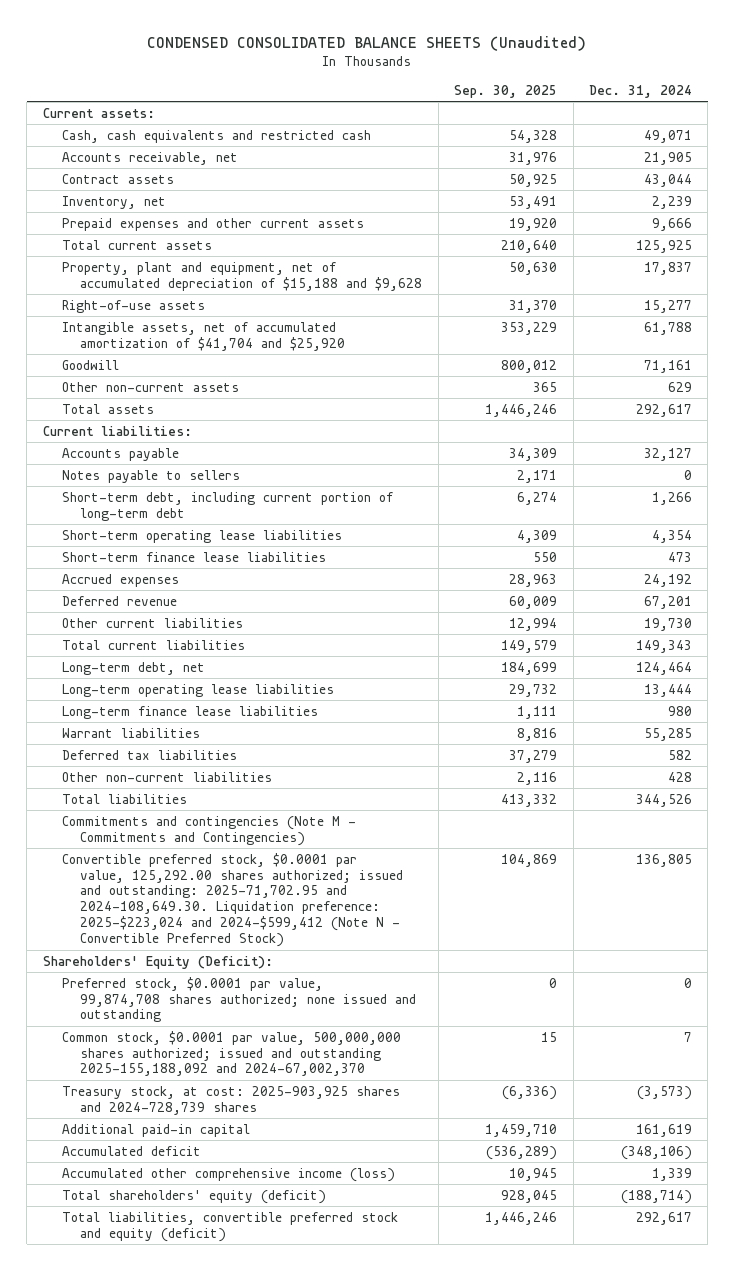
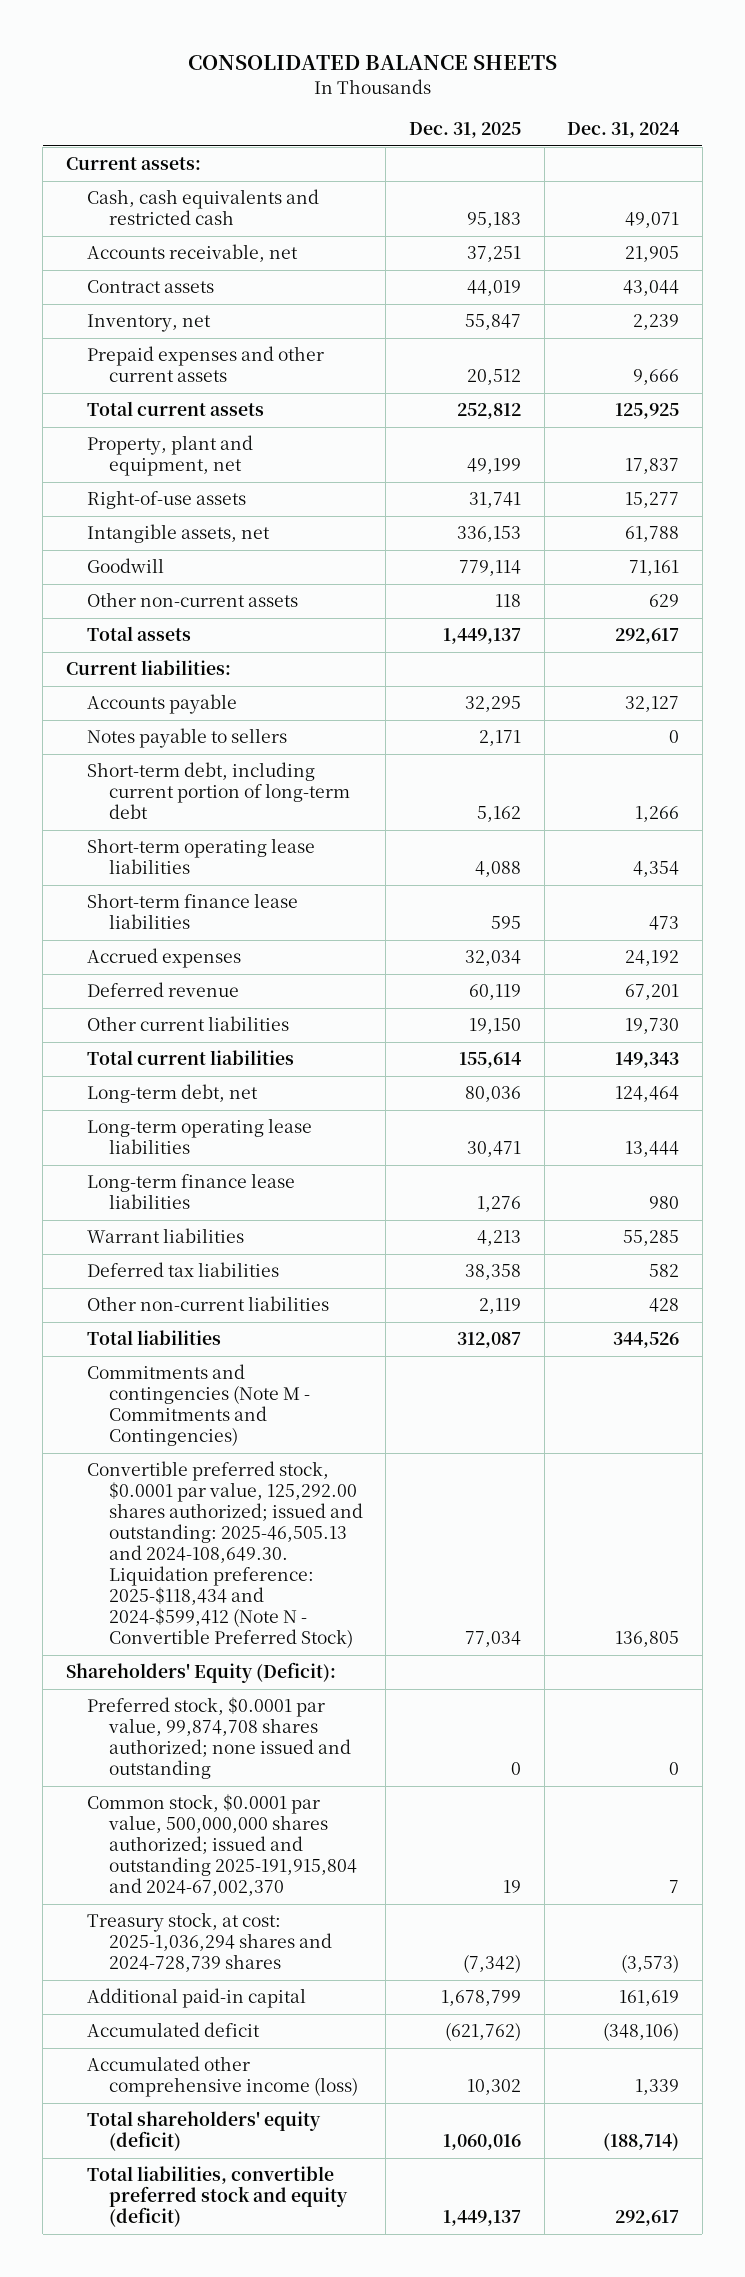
[147,35,587,51] CONDENSED CONSOLIDATED BALANCE SHEETS (Unaudited) -> [187,55,557,71] CONSOLIDATED BALANCE SHEETS
[454,84,558,98] Sep. 30, 2025 -> none
none -> [408,122,521,139] Dec. 31, 2025
[61,261,423,291] Property, plant and equipment, net of accumulated depreciation of $15,188 and $9,628 -> [87,435,254,477] Property, plant and equipment, net
[61,321,346,351] Intangible assets, net of accumulated amortization of $41,704 and $25,920 -> [87,524,271,544] Intangible assets, net
[61,852,404,947] Convertible preferred stock, $0.0001 par value, 125,292.00 shares authorized; issued and outstanding: 2025-71,702.95 and 2024-108,649.30. Liquidation preference: 2025-$223,024 and 2024-$599,412 (Note N - Convertible Preferred Stock) -> [87,1461,363,1649] Convertible preferred stock, $0.0001 par value, 125,292.00 shares authorized; issued and outstanding: 2025-46,505.13 and 2024-108,649.30. Liquidation preference: 2025-$118,434 and 2024-$599,412 (Note N - Convertible Preferred Stock)
[61,1030,401,1077] Common stock, $0.0001 par value, 500,000,000 shares authorized; issued and outstanding 2025-155,188,092 and 2024-67,002,370 -> [87,1794,357,1897] Common stock, $0.0001 par value, 500,000,000 shares authorized; issued and outstanding 2025-191,915,804 and 2024-67,002,370
[61,1085,400,1115] Treasury stock, at cost: 2025-903,925 shares and 2024-728,739 shares -> [87,1912,332,1973] Treasury stock, at cost: 2025-1,036,294 shares and 2024-728,739 shares

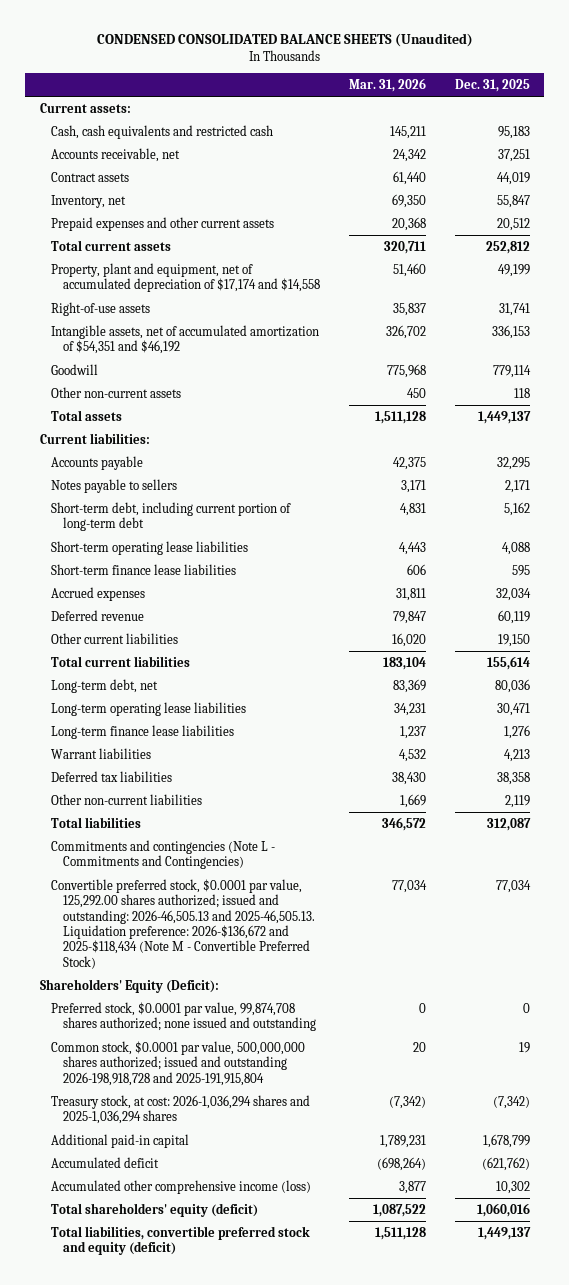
[187,55,557,71] CONSOLIDATED BALANCE SHEETS -> [96,33,473,48] CONDENSED CONSOLIDATED BALANCE SHEETS (Unaudited)
[567,122,680,139] Dec. 31, 2024 -> none
none -> [348,77,426,92] Mar. 31, 2026
[87,435,254,477] Property, plant and equipment, net -> [51,262,320,293] Property, plant and equipment, net of accumulated depreciation of $17,174 and $14,558
[87,524,271,544] Intangible assets, net -> [51,324,320,355] Intangible assets, net of accumulated amortization of $54,351 and $46,192
[87,1364,310,1447] Commitments and contingencies (Note M - Commitments and Contingencies) -> [51,839,276,870] Commitments and contingencies (Note L - Commitments and Contingencies)
[87,1461,363,1649] Convertible preferred stock, $0.0001 par value, 125,292.00 shares authorized; issued and outstanding: 2025-46,505.13 and 2024-108,649.30. Liquidation preference: 2025-$118,434 and 2024-$599,412 (Note N - Convertible Preferred Stock) -> [51,878,315,969] Convertible preferred stock, $0.0001 par value, 125,292.00 shares authorized; issued and outstanding: 2026-46,505.13 and 2025-46,505.13. Liquidation preference: 2026-$136,672 and 2025-$118,434 (Note M - Convertible Preferred Stock)
[87,1794,357,1897] Common stock, $0.0001 par value, 500,000,000 shares authorized; issued and outstanding 2025-191,915,804 and 2024-67,002,370 -> [51,1040,306,1086] Common stock, $0.0001 par value, 500,000,000 shares authorized; issued and outstanding 2026-198,918,728 and 2025-191,915,804
[87,1912,332,1973] Treasury stock, at cost: 2025-1,036,294 shares and 2024-728,739 shares -> [51,1094,311,1125] Treasury stock, at cost: 2026-1,036,294 shares and 2025-1,036,294 shares

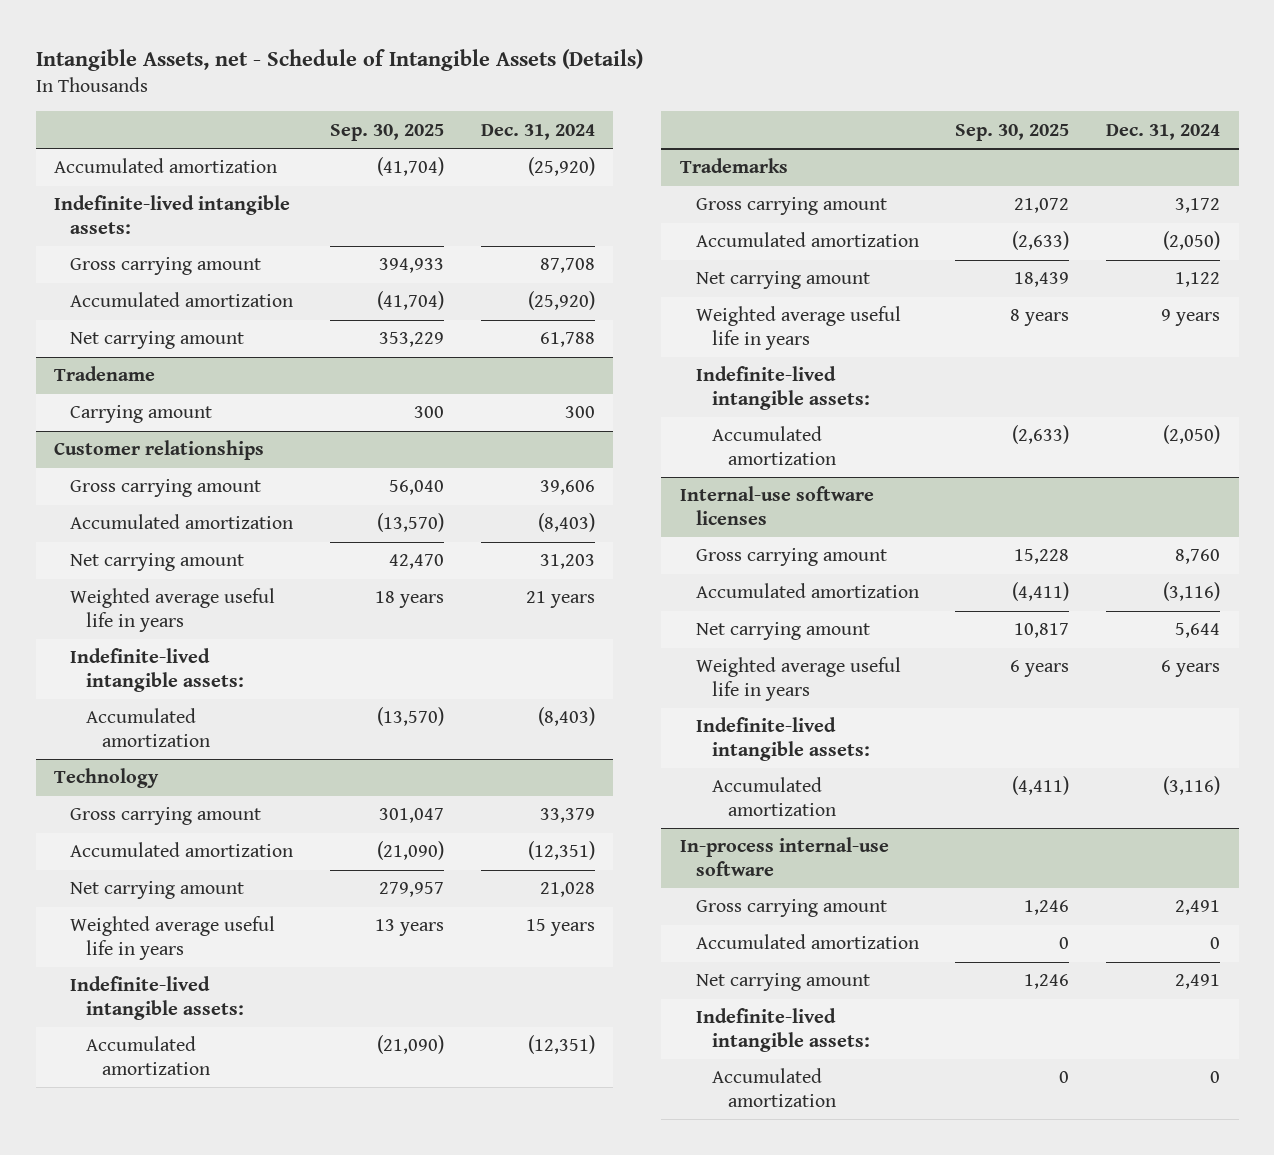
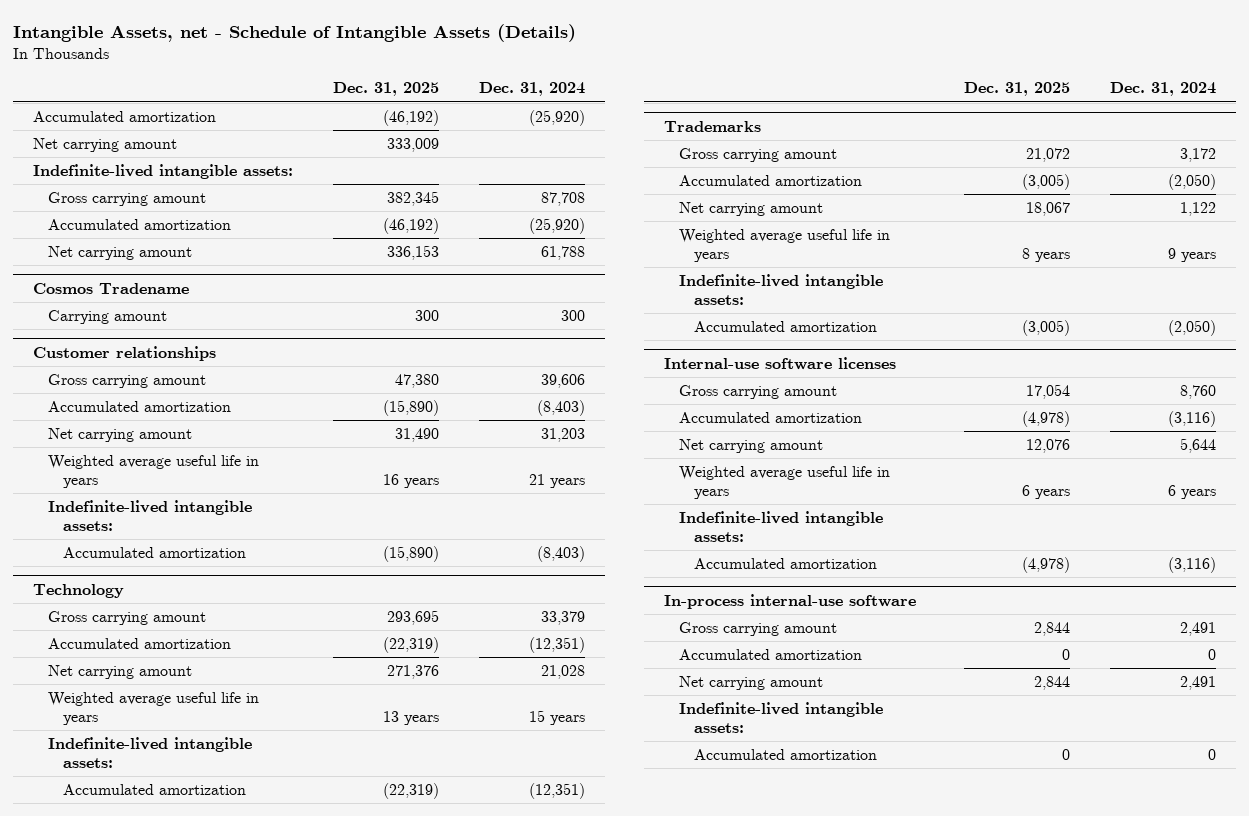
[329,123,444,141] Sep. 30, 2025 -> none
none -> [333,82,440,97] Dec. 31, 2025
none -> [33,138,178,153] Net carrying amount
[54,366,156,382] Tradename -> [33,282,190,294] Cosmos Tradename

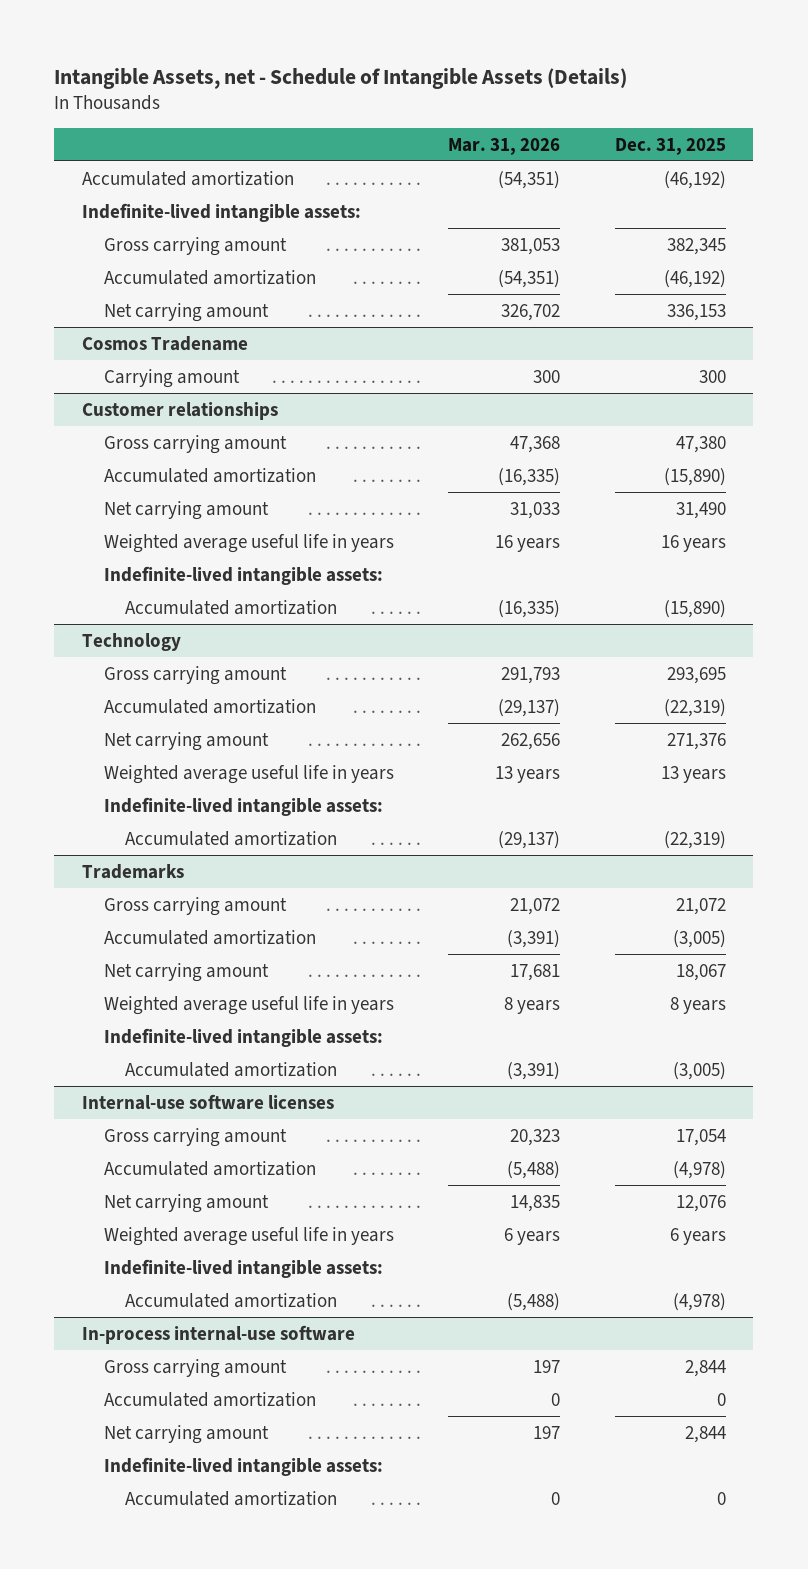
[479,82,586,97] Dec. 31, 2024 -> none
none -> [448,137,561,155] Mar. 31, 2026
[33,138,178,153] Net carrying amount -> none

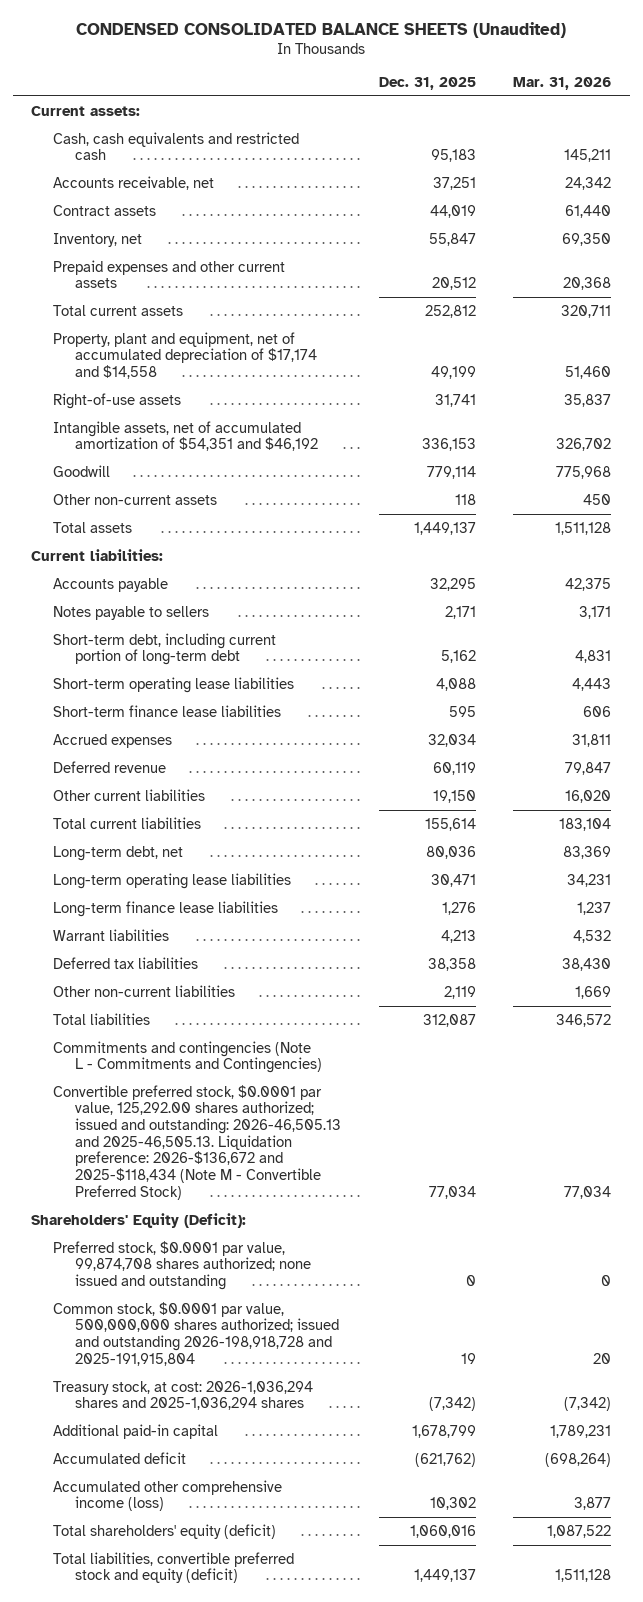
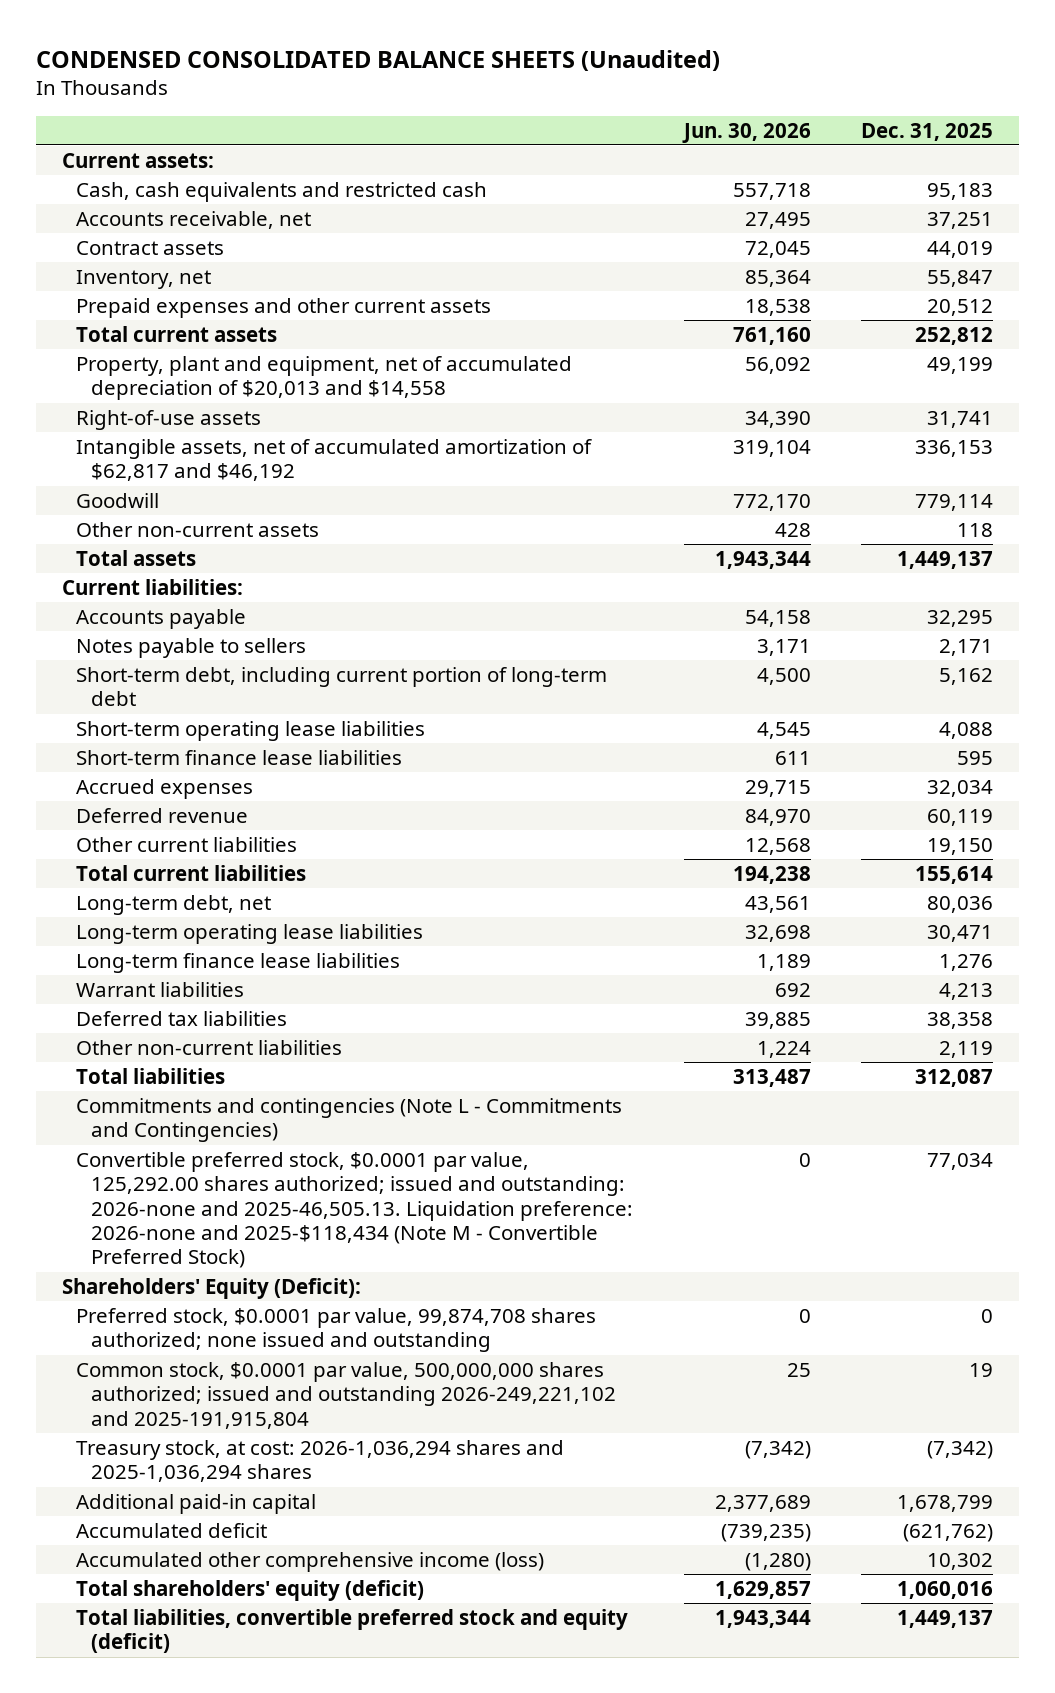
[513,76,612,90] Mar. 31, 2026 -> none
none -> [681,122,811,143] Jun. 30, 2026
[53,331,318,379] Property, plant and equipment, net of accumulated depreciation of $17,174 and $14,558 -> [76,356,573,401] Property, plant and equipment, net of accumulated depreciation of $20,013 and $14,558
[53,420,319,452] Intangible assets, net of accumulated amortization of $54,351 and $46,192 -> [76,439,593,482] Intangible assets, net of accumulated amortization of $62,817 and $46,192
[53,1084,342,1200] Convertible preferred stock, $0.0001 par value, 125,292.00 shares authorized; issued and outstanding: 2026-46,505.13 and 2025-46,505.13. Liquidation preference: 2026-$136,672 and 2025-$118,434 (Note M - Convertible Preferred Stock) -> [76,1152,633,1269] Convertible preferred stock, $0.0001 par value, 125,292.00 shares authorized; issued and outstanding: 2026-none and 2025-46,505.13. Liquidation preference: 2026-none and 2025-$118,434 (Note M - Convertible Preferred Stock)
[53,1301,340,1366] Common stock, $0.0001 par value, 500,000,000 shares authorized; issued and outstanding 2026-198,918,728 and 2025-191,915,804 -> [76,1362,616,1429] Common stock, $0.0001 par value, 500,000,000 shares authorized; issued and outstanding 2026-249,221,102 and 2025-191,915,804

